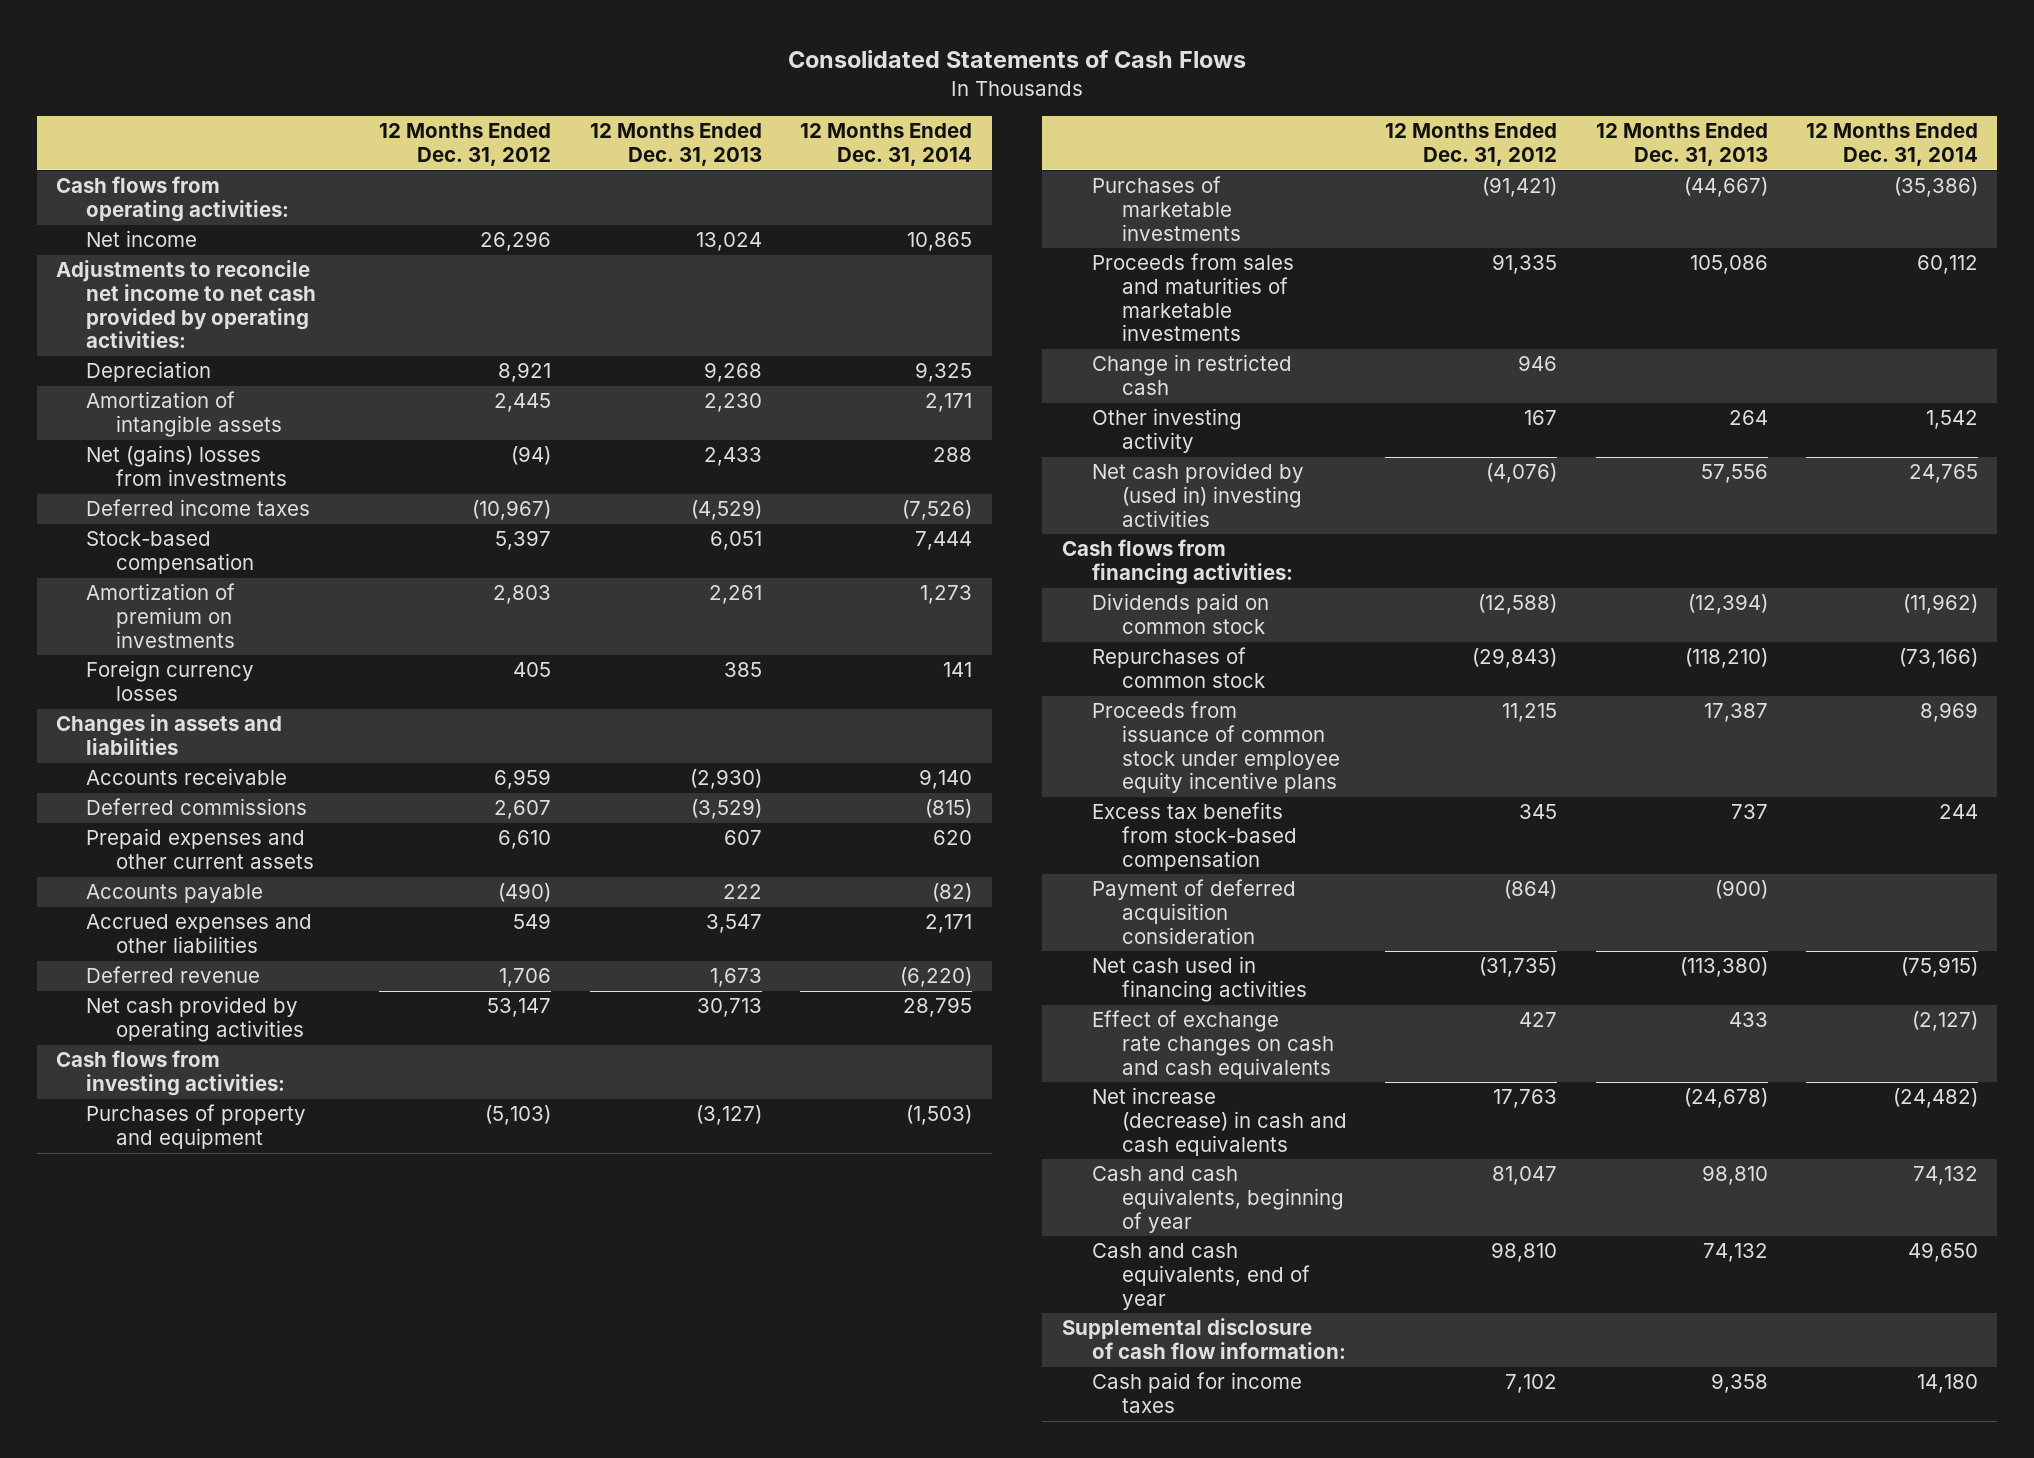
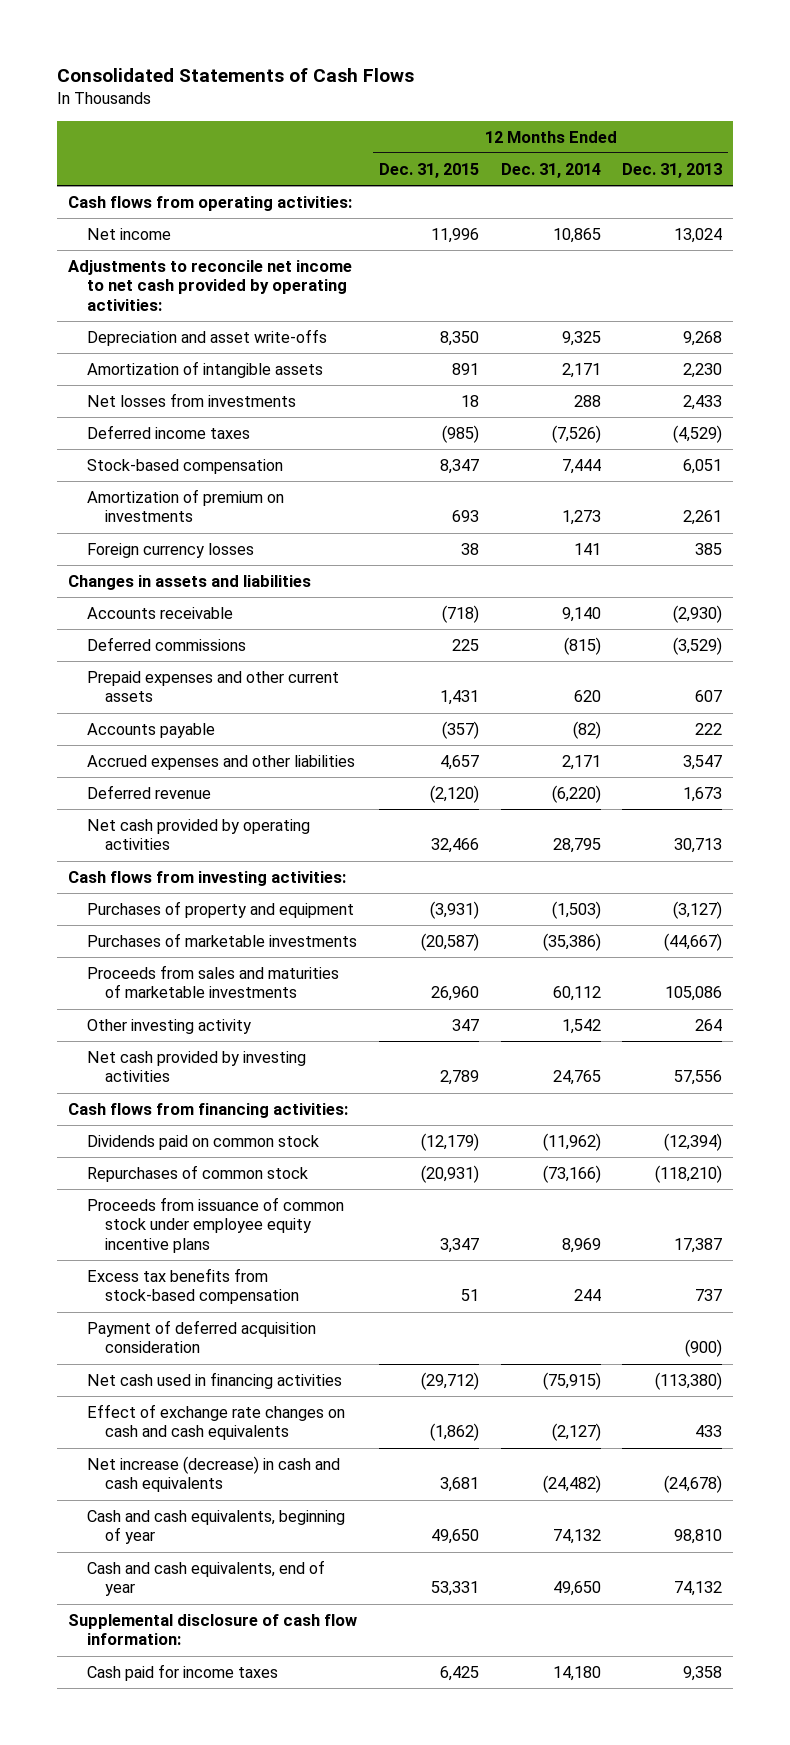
[379,123,552,167] 12 Months Ended Dec. 31, 2012 -> none
none -> [378,162,479,178] Dec. 31, 2015
[85,361,211,383] Depreciation -> [86,328,327,346] Depreciation and asset write-offs
[85,445,288,487] Net (gains) losses from investments -> [86,392,296,407] Net losses from investments
[1091,354,1292,396] Change in restricted cash -> none
[1091,462,1304,527] Net cash provided by (used in) investing activities -> [86,1050,306,1083] Net cash provided by investing activities

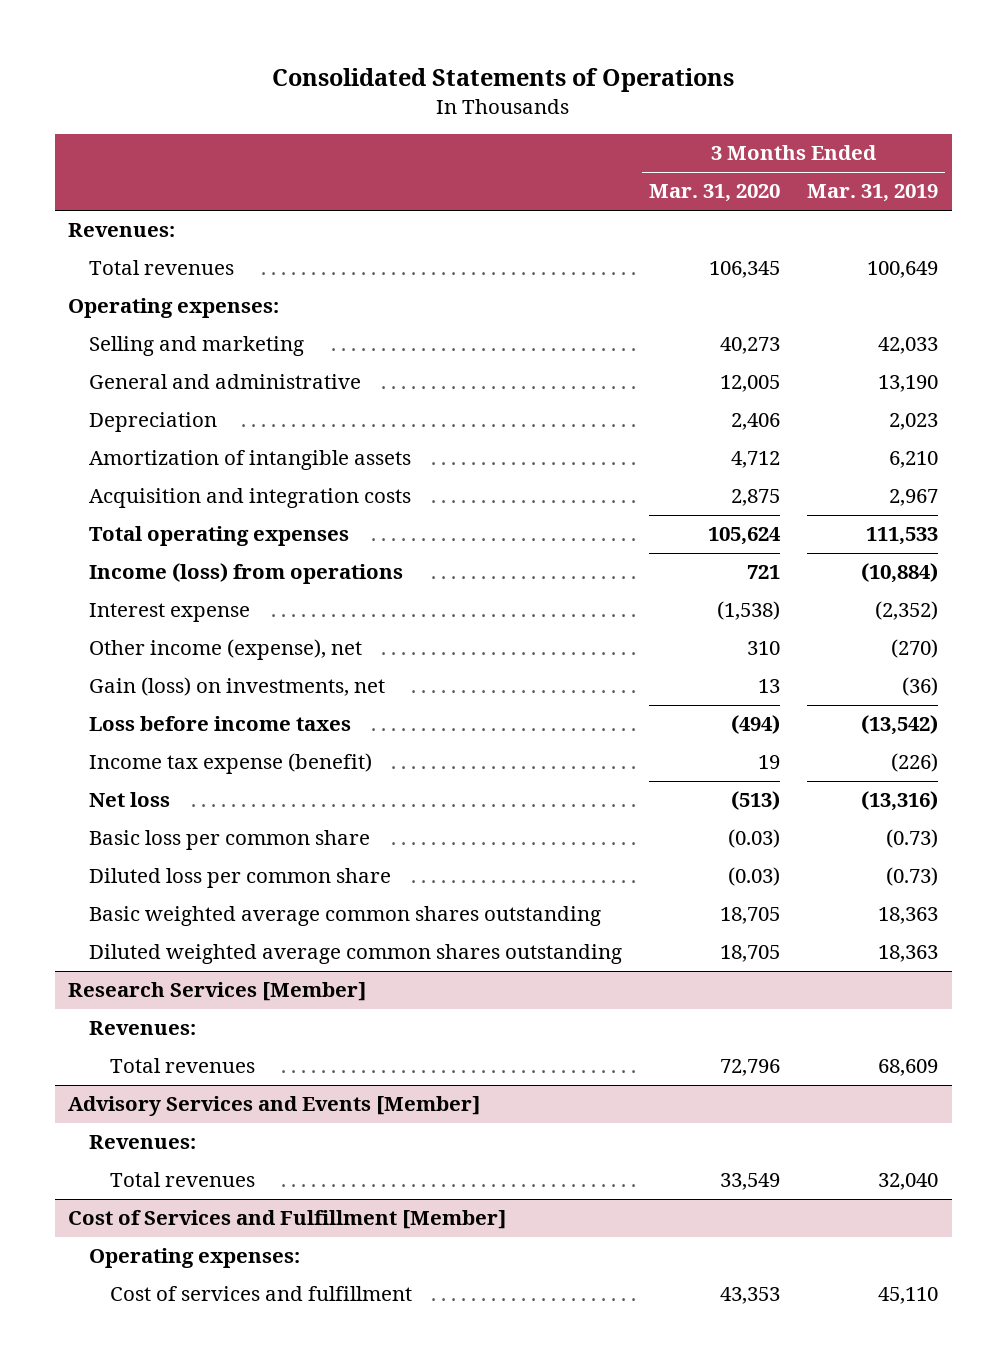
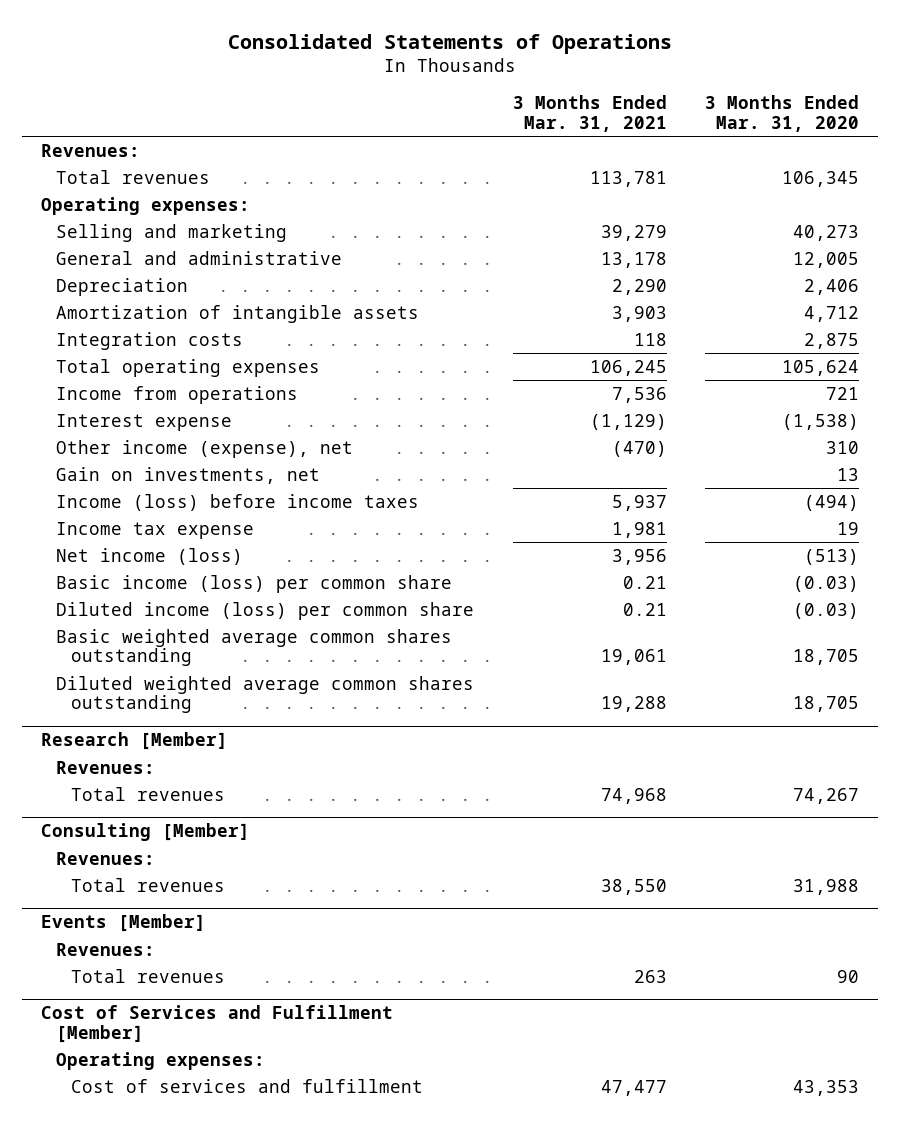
[807,184,939,203] Mar. 31, 2019 -> none
none -> [512,95,667,133] 3 Months Ended Mar. 31, 2021
[89,488,412,509] Acquisition and integration costs -> [56,331,244,350] Integration costs
[89,563,404,585] Income (loss) from operations -> [56,385,299,404] Income from operations
[89,677,386,697] Gain (loss) on investments, net -> [56,466,321,484] Gain on investments, net
[89,716,352,732] Loss before income taxes -> [56,493,420,511] Income (loss) before income taxes
[89,753,373,775] Income tax expense (benefit) -> [56,521,255,539] Income tax expense
[89,792,171,808] Net loss -> [56,547,244,565] Net income (loss)
[89,830,371,851] Basic loss per common share -> [56,574,453,593] Basic income (loss) per common share
[89,868,392,889] Diluted loss per common share -> [56,601,475,620] Diluted income (loss) per common share
[68,982,367,1002] Research Services [Member] -> [41,732,229,751] Research [Member]
[68,1096,481,1117] Advisory Services and Events [Member] -> none
[720,1059,781,1077] 72,796 -> [792,787,859,804] 74,267
none -> [41,823,251,842] Consulting [Member]
[720,1173,781,1191] 33,549 -> [792,878,859,895] 31,988
none -> [41,914,207,933] Events [Member]
none -> [56,942,156,956] Revenues:
none -> [70,968,225,983] Total revenues

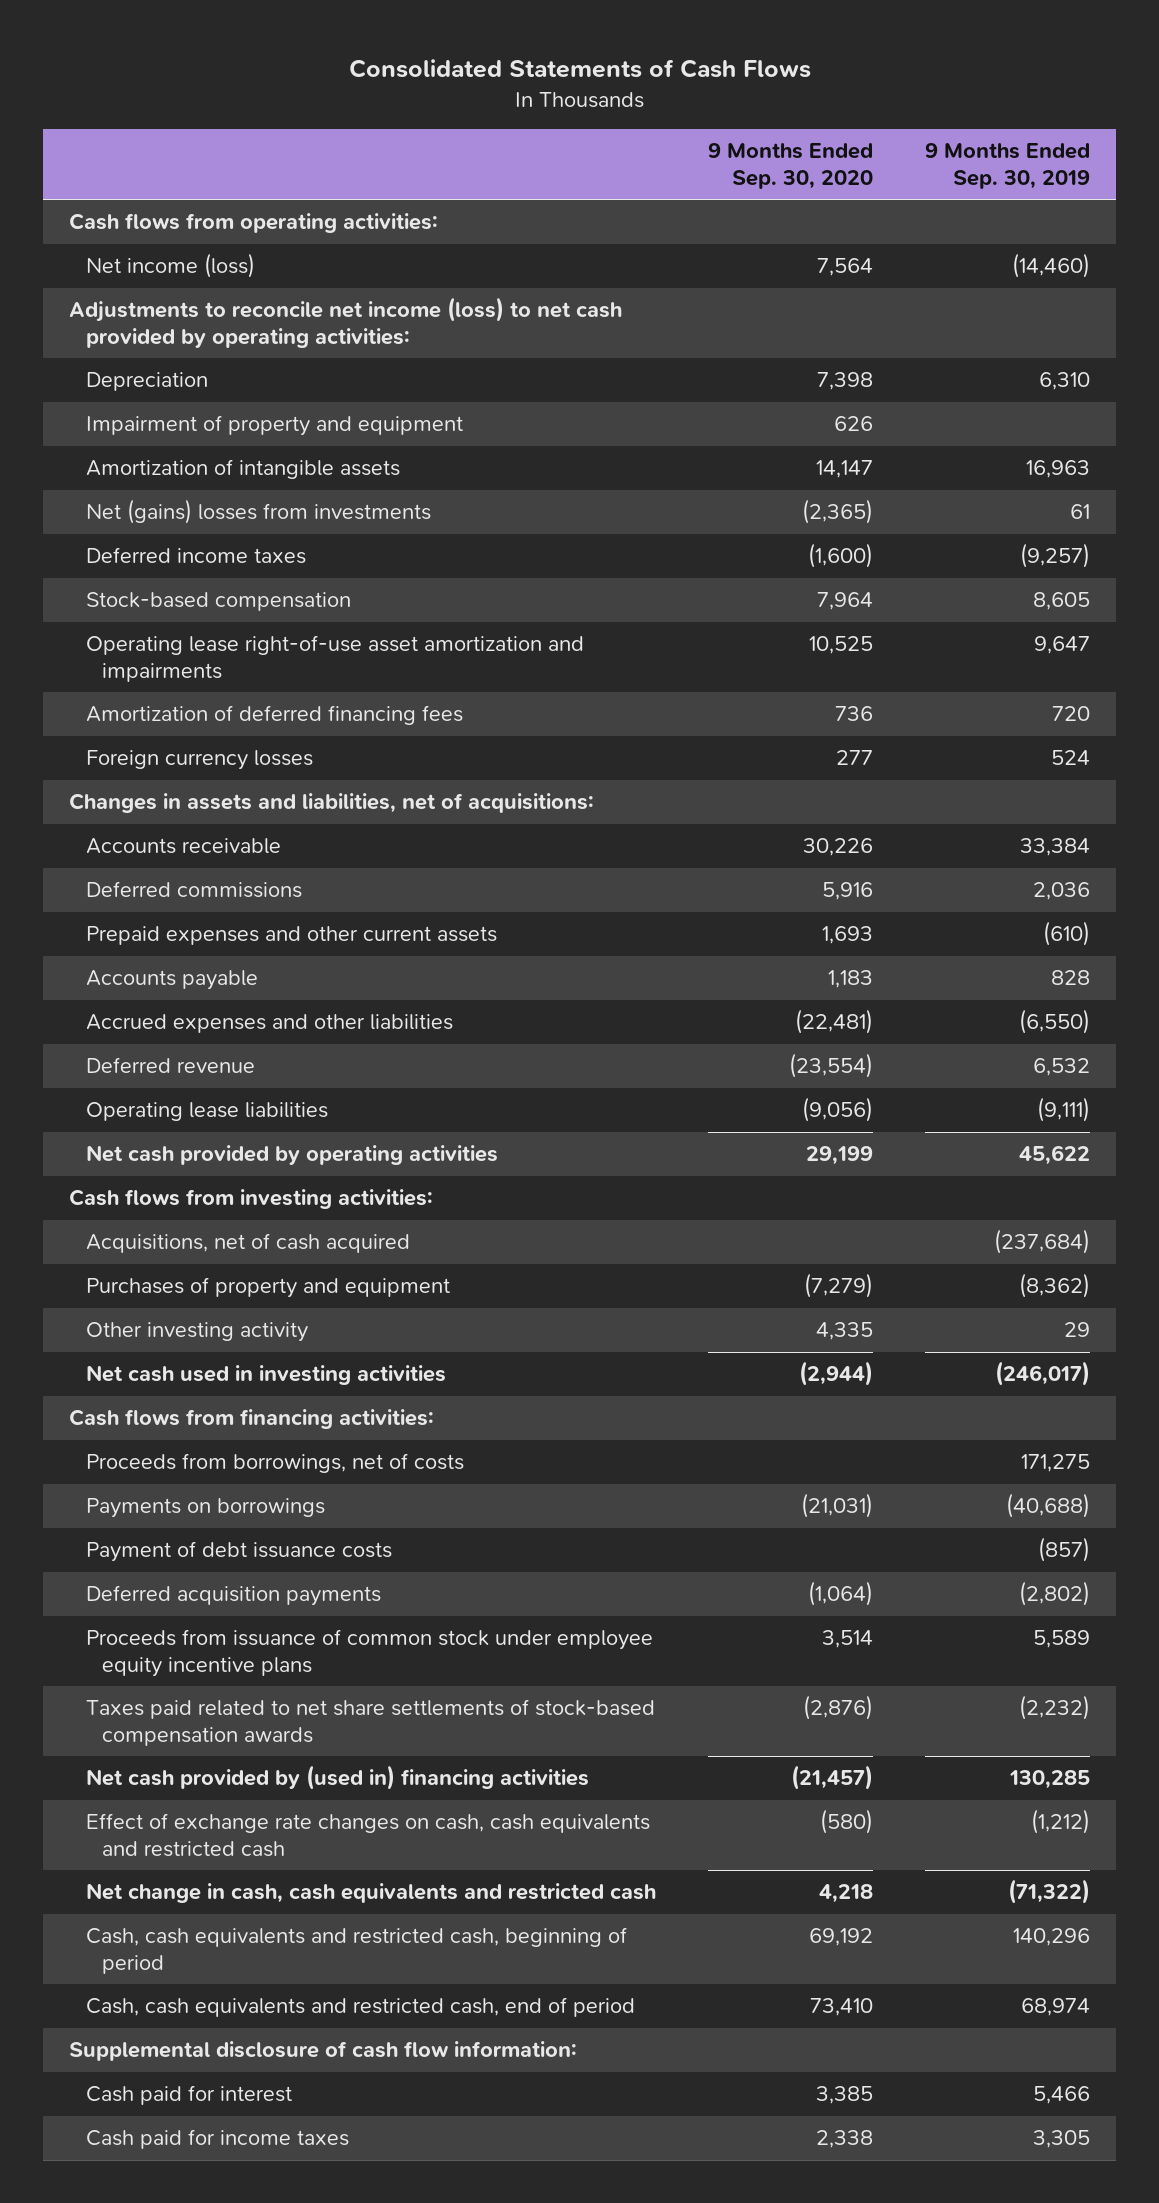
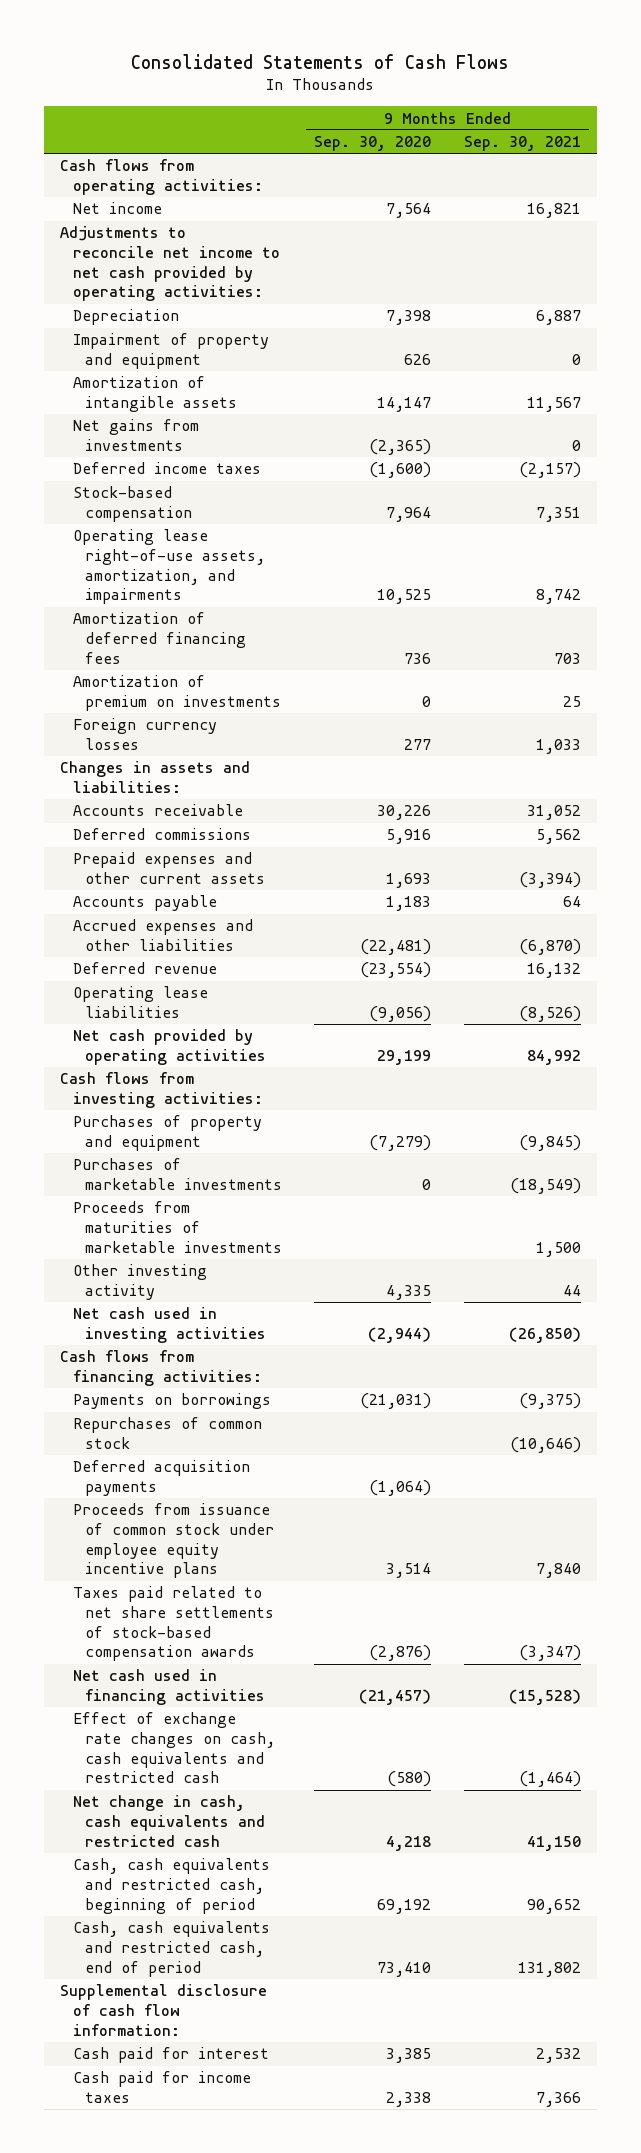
[925,143,1091,189] 9 Months Ended Sep. 30, 2019 -> none
none -> [463,136,581,152] Sep. 30, 2021
[85,253,255,279] Net income (loss) -> [72,202,162,215] Net income
[69,297,623,349] Adjustments to reconcile net income (loss) to net cash provided by operating activities: -> [60,226,280,302] Adjustments to reconcile net income to net cash provided by operating activities:
[85,499,431,525] Net (gains) losses from investments -> [72,419,199,451] Net gains from investments
[85,635,584,683] Operating lease right-of-use asset amortization and impairments -> [72,529,266,605] Operating lease right-of-use assets, amortization, and impairments
none -> [72,675,282,711] Amortization of premium on investments
[69,793,595,814] Changes in assets and liabilities, net of acquisitions: -> [60,761,251,793] Changes in assets and liabilities:
[85,1233,410,1254] Acquisitions, net of cash acquired -> none
none -> [72,1158,283,1190] Purchases of marketable investments
none -> [72,1201,283,1253] Proceeds from maturities of marketable investments
[85,1453,464,1474] Proceeds from borrowings, net of costs -> none
[85,1541,392,1563] Payment of debt issuance costs -> none
none -> [72,1417,262,1449] Repurchases of common stock
[85,1765,589,1791] Net cash provided by (used in) financing activities -> [72,1669,266,1705] Net cash used in financing activities

